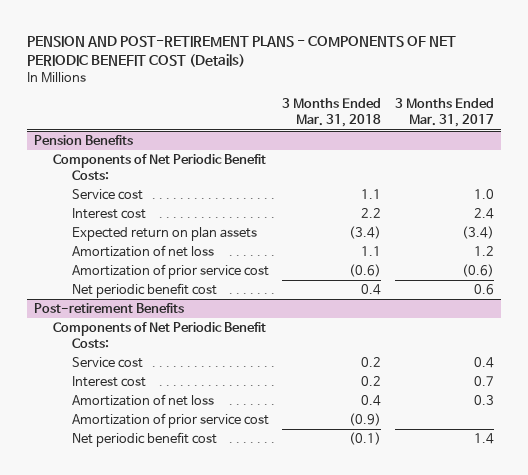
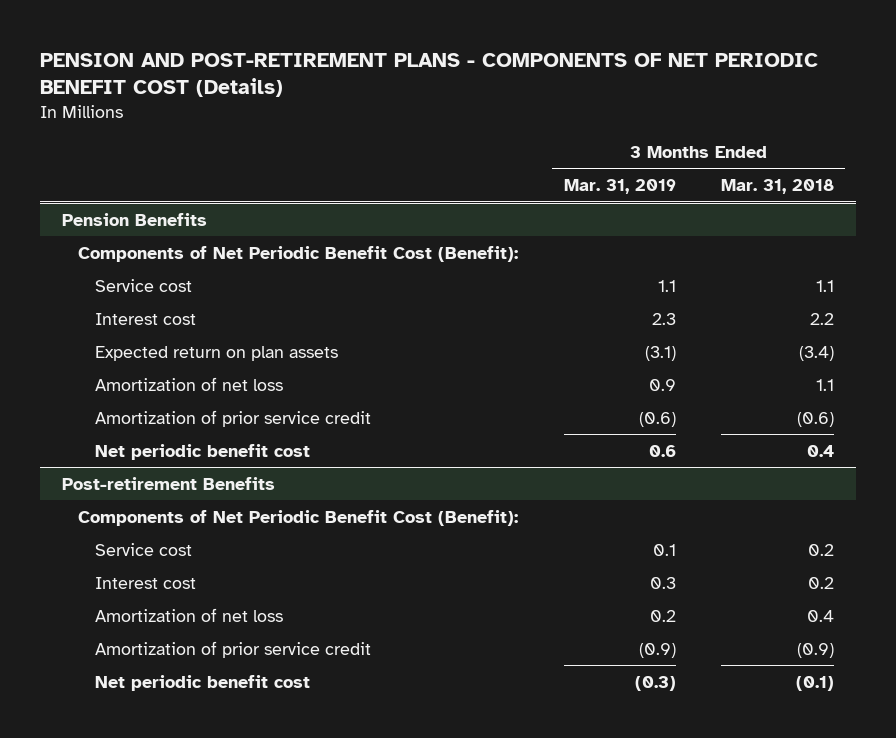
[394,98,494,128] 3 Months Ended Mar. 31, 2017 -> none
none -> [563,179,676,195] Mar. 31, 2019
[52,154,266,181] Components of Net Periodic Benefit Costs: -> [78,245,519,262] Components of Net Periodic Benefit Cost (Benefit):
[71,264,269,280] Amortization of prior service cost -> [94,409,371,427] Amortization of prior service credit
[52,322,266,349] Components of Net Periodic Benefit Costs: -> [78,509,519,526] Components of Net Periodic Benefit Cost (Benefit):
[71,413,269,429] Amortization of prior service cost -> [94,640,371,658] Amortization of prior service credit

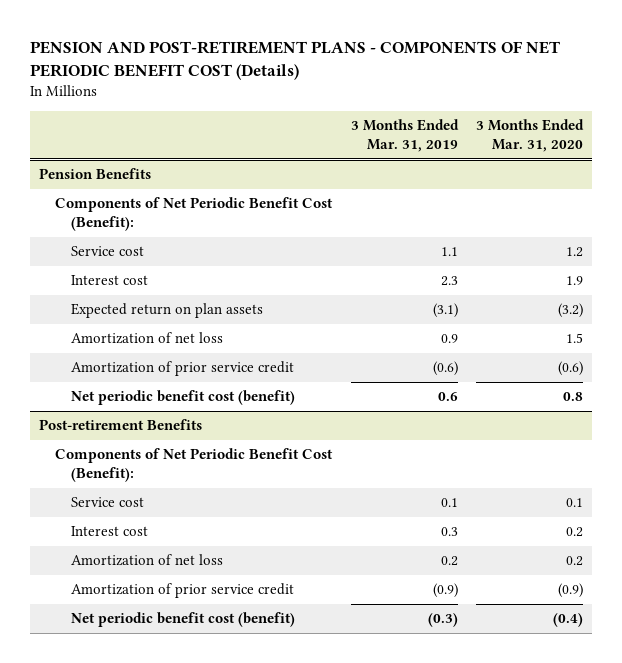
[720,179,834,195] Mar. 31, 2018 -> none
none -> [476,119,585,152] 3 Months Ended Mar. 31, 2020
[94,443,310,460] Net periodic benefit cost -> [71,390,296,406] Net periodic benefit cost (benefit)
[94,674,310,691] Net periodic benefit cost -> [71,612,296,628] Net periodic benefit cost (benefit)

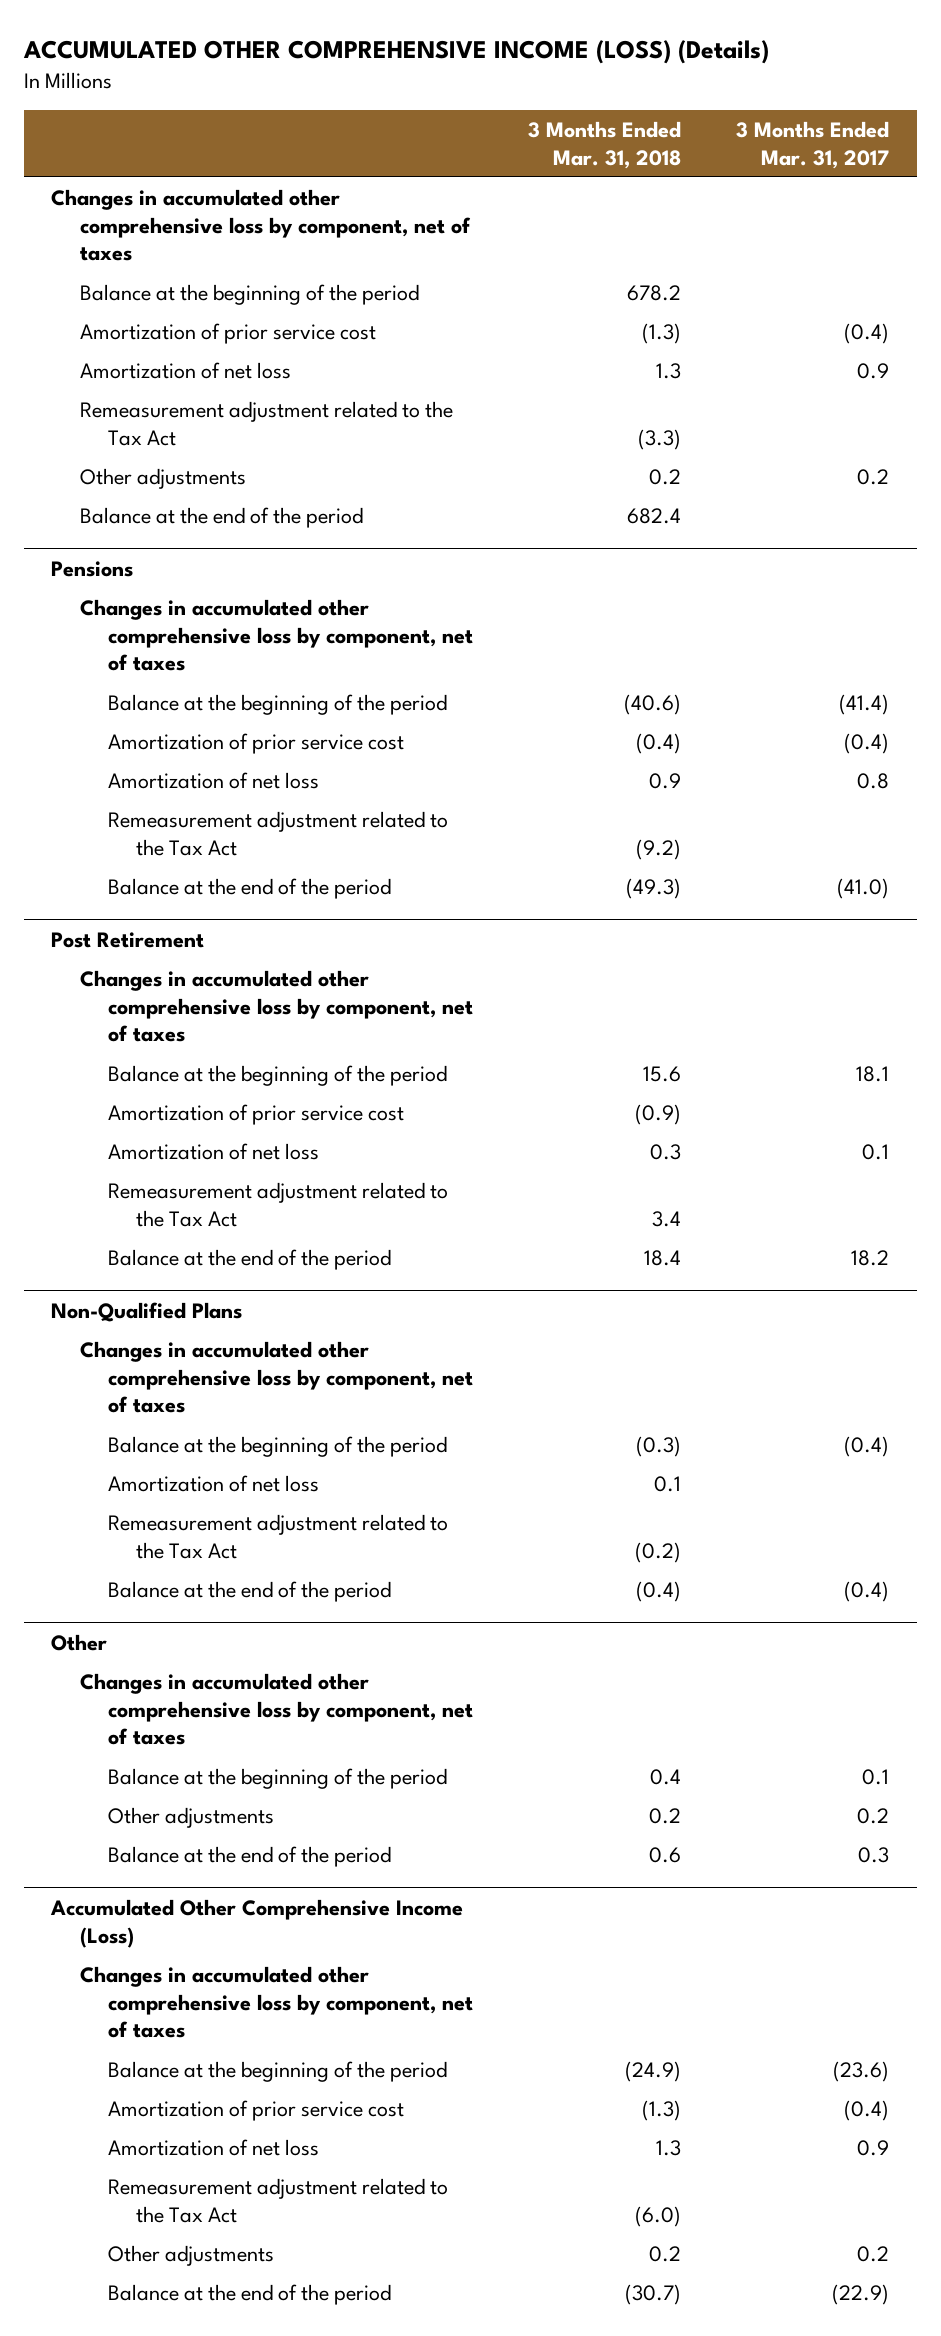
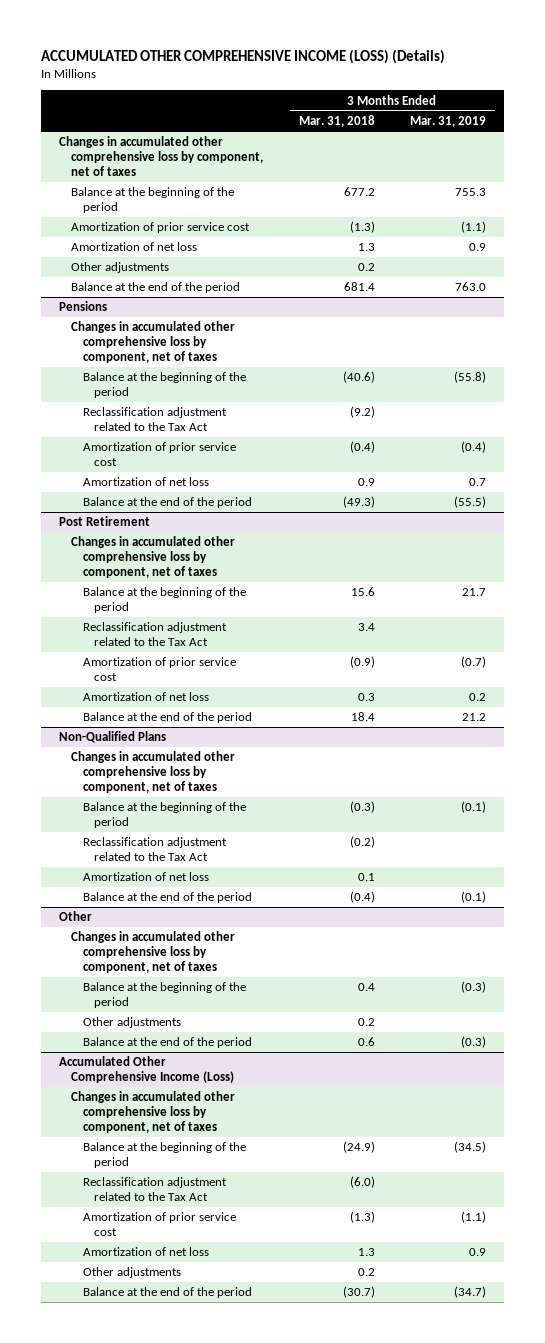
[736,120,890,169] 3 Months Ended Mar. 31, 2017 -> none
none -> [410,116,487,128] Mar. 31, 2019
[627,284,682,301] 678.2 -> [343,187,375,197] 677.2
[79,400,453,446] Remeasurement adjustment related to the Tax Act -> none
[627,507,682,524] 682.4 -> [343,282,375,292] 681.4
none -> [82,407,227,432] Reclassification adjustment related to the Tax Act
[107,810,448,856] Remeasurement adjustment related to the Tax Act -> none
none -> [82,622,227,647] Reclassification adjustment related to the Tax Act
[107,1181,448,1227] Remeasurement adjustment related to the Tax Act -> none
none -> [82,837,227,862] Reclassification adjustment related to the Tax Act
[107,1513,448,1559] Remeasurement adjustment related to the Tax Act -> none
none -> [82,1177,227,1202] Reclassification adjustment related to the Tax Act
[107,2177,448,2223] Remeasurement adjustment related to the Tax Act -> none

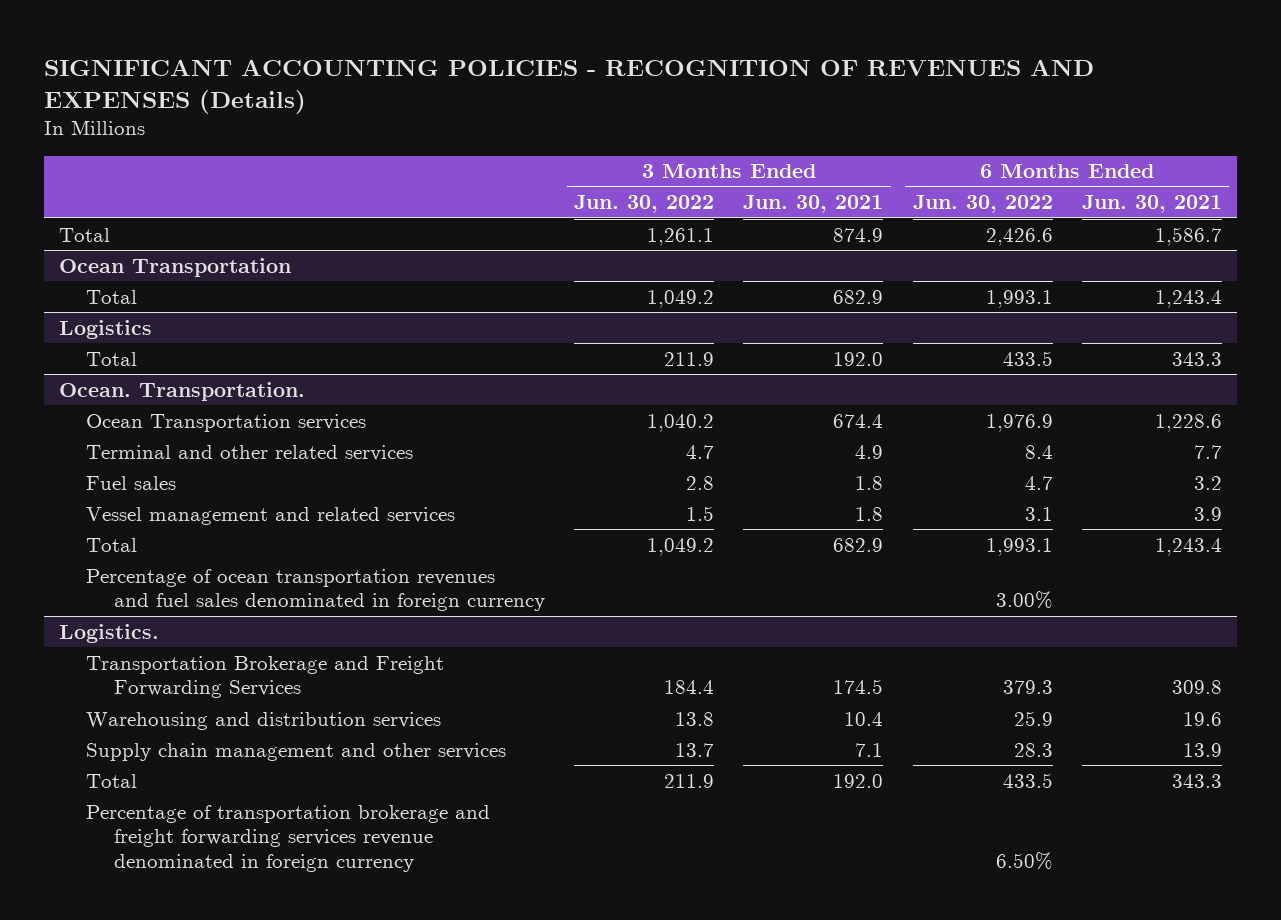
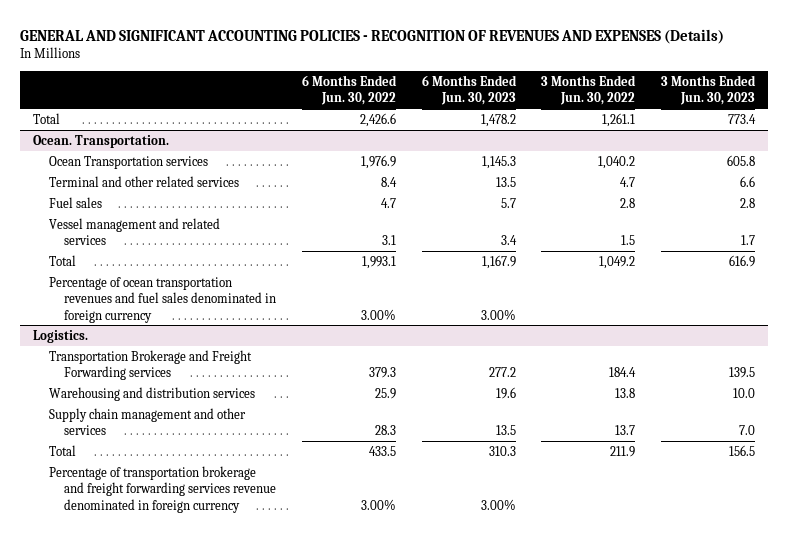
[44,59,1095,114] SIGNIFICANT ACCOUNTING POLICIES - RECOGNITION OF REVENUES AND EXPENSES (Details) -> [20,28,725,44] GENERAL AND SIGNIFICANT ACCOUNTING POLICIES - RECOGNITION OF REVENUES AND EXPENSES (Details)
[743,195,884,214] Jun. 30, 2021 -> none
[1081,195,1222,214] Jun. 30, 2021 -> none
none -> [421,74,517,106] 6 Months Ended Jun. 30, 2023
none -> [661,74,757,106] 3 Months Ended Jun. 30, 2023
[58,257,291,277] Ocean Transportation -> none
[86,289,138,304] Total -> none
[58,319,152,339] Logistics -> none
[86,351,138,366] Total -> none
[86,655,445,699] Transportation Brokerage and Freight Forwarding Services -> [48,349,252,381] Transportation Brokerage and Freight Forwarding services
[995,851,1053,870] 6.50% -> [360,498,396,510] 3.00%

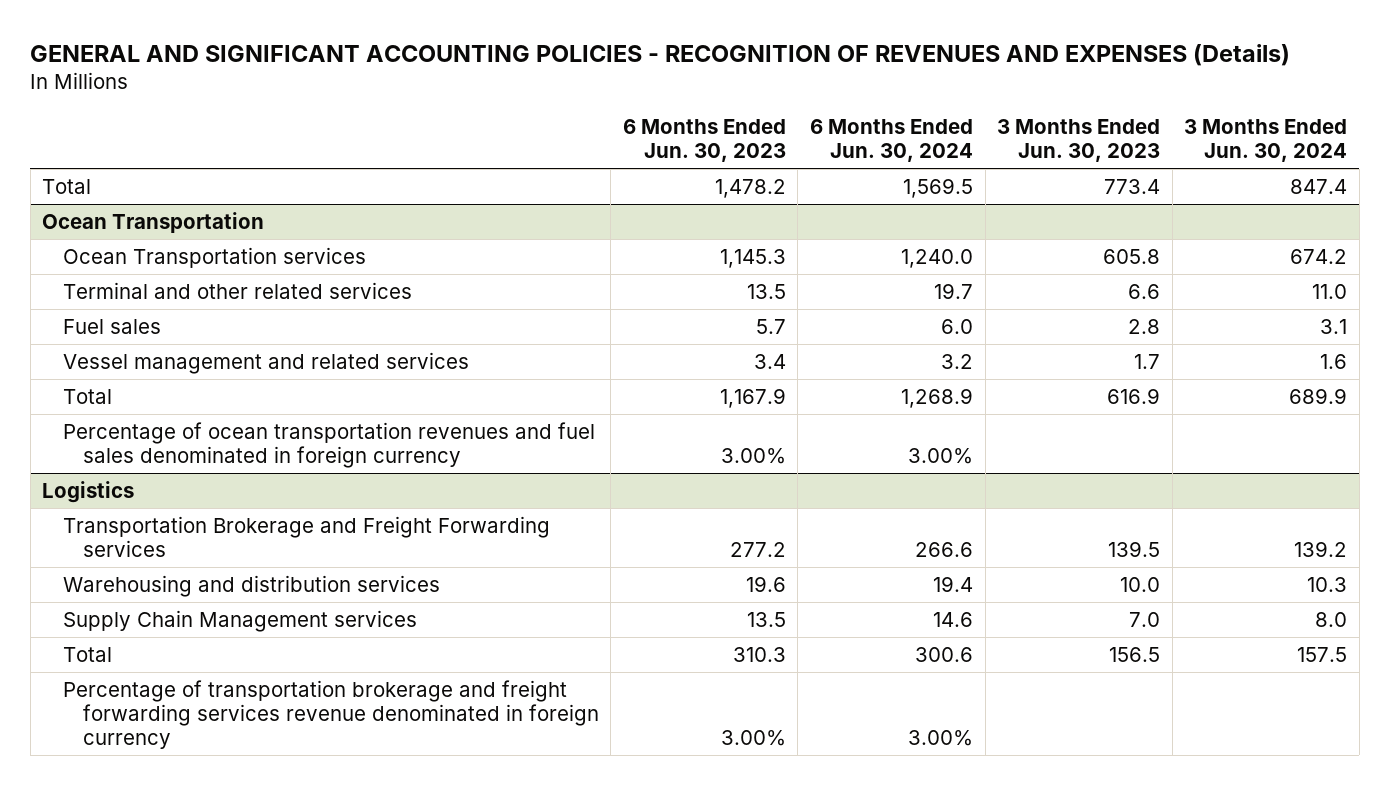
[301,74,397,106] 6 Months Ended Jun. 30, 2022 -> none
[541,74,637,106] 3 Months Ended Jun. 30, 2022 -> none
none -> [809,119,973,163] 6 Months Ended Jun. 30, 2024
none -> [1184,119,1348,163] 3 Months Ended Jun. 30, 2024
[33,134,170,148] Ocean. Transportation. -> [42,211,265,233] Ocean Transportation
[33,329,89,343] Logistics. -> [42,480,135,503] Logistics
[48,407,246,436] Supply chain management and other services -> [62,609,417,632] Supply Chain Management services

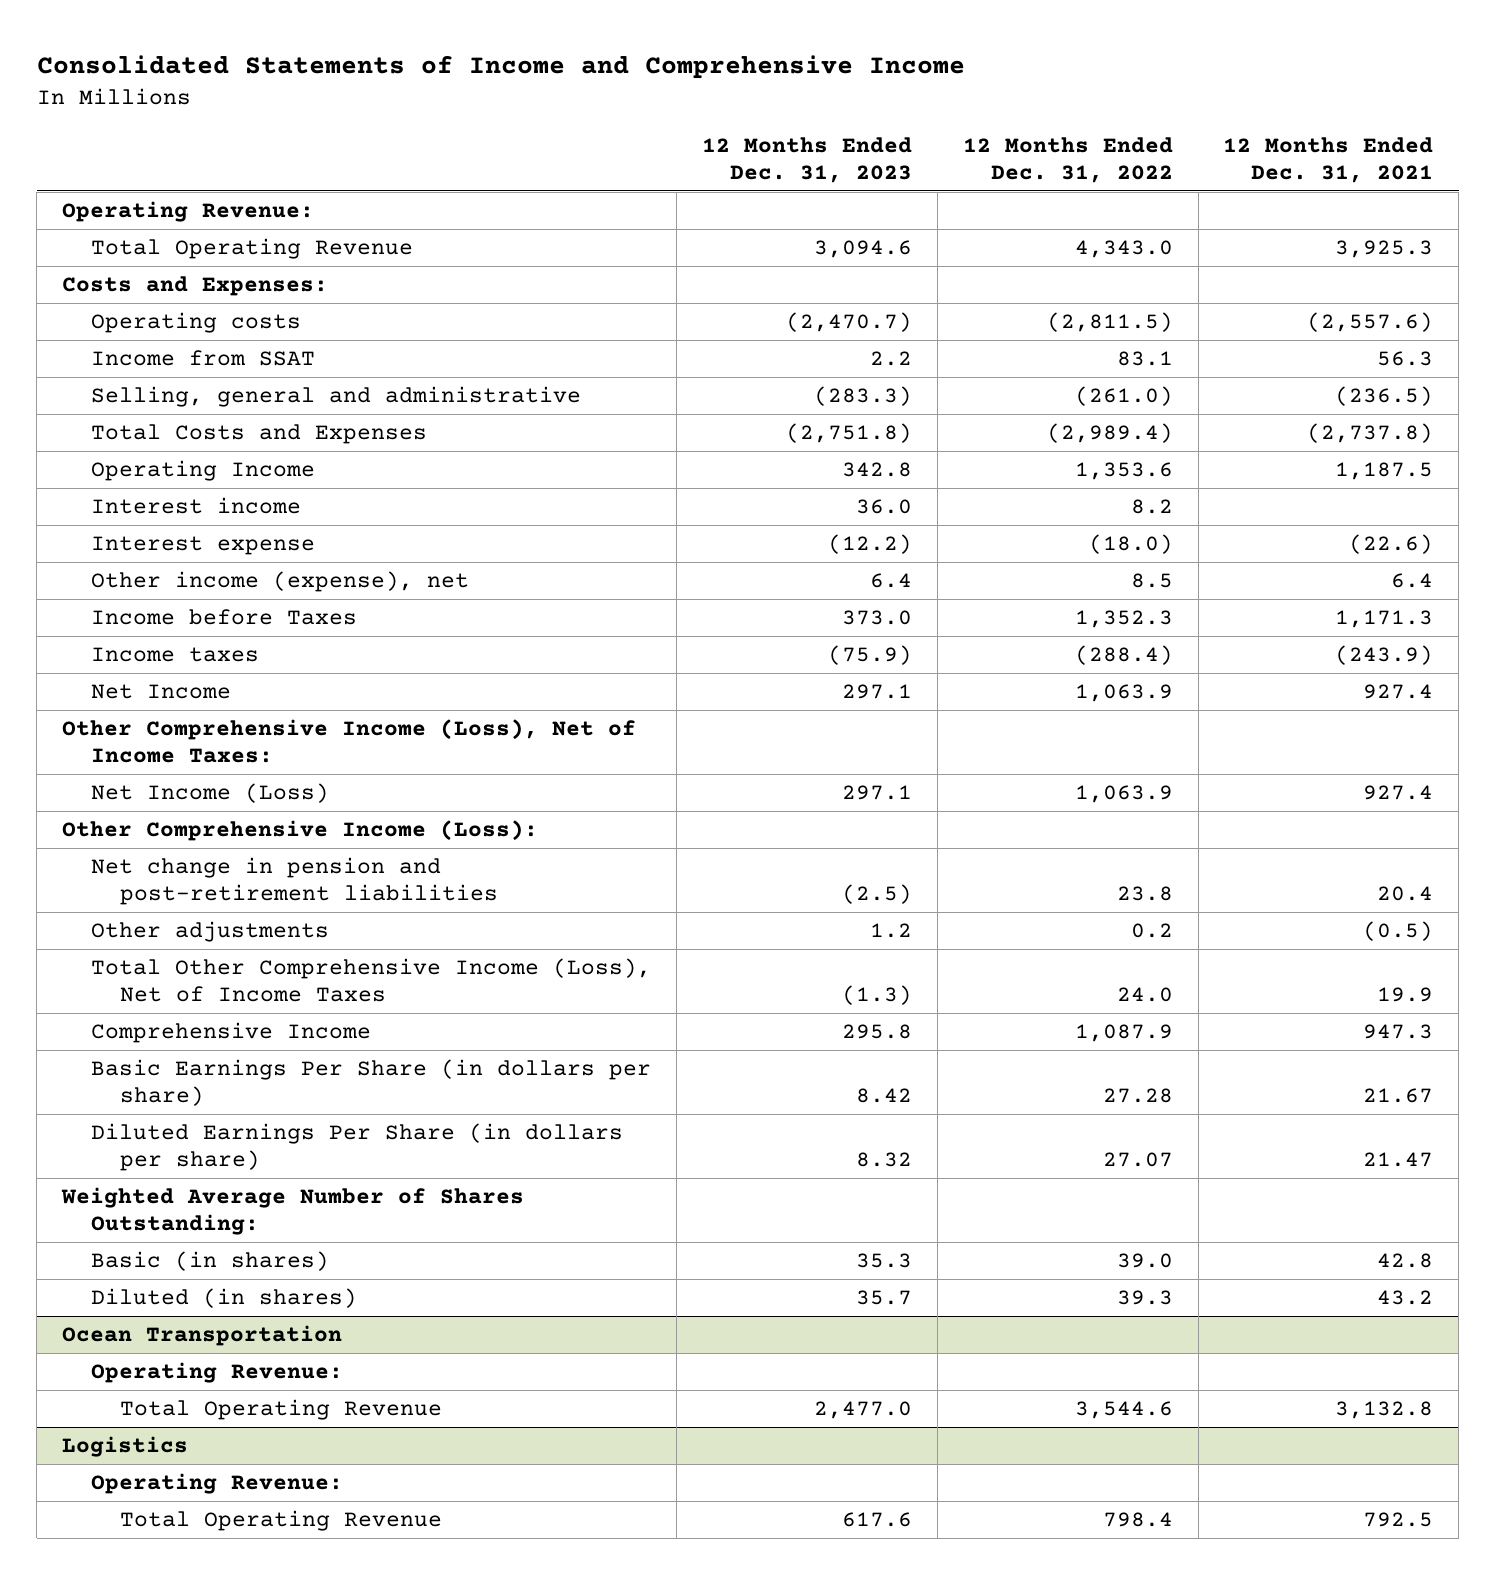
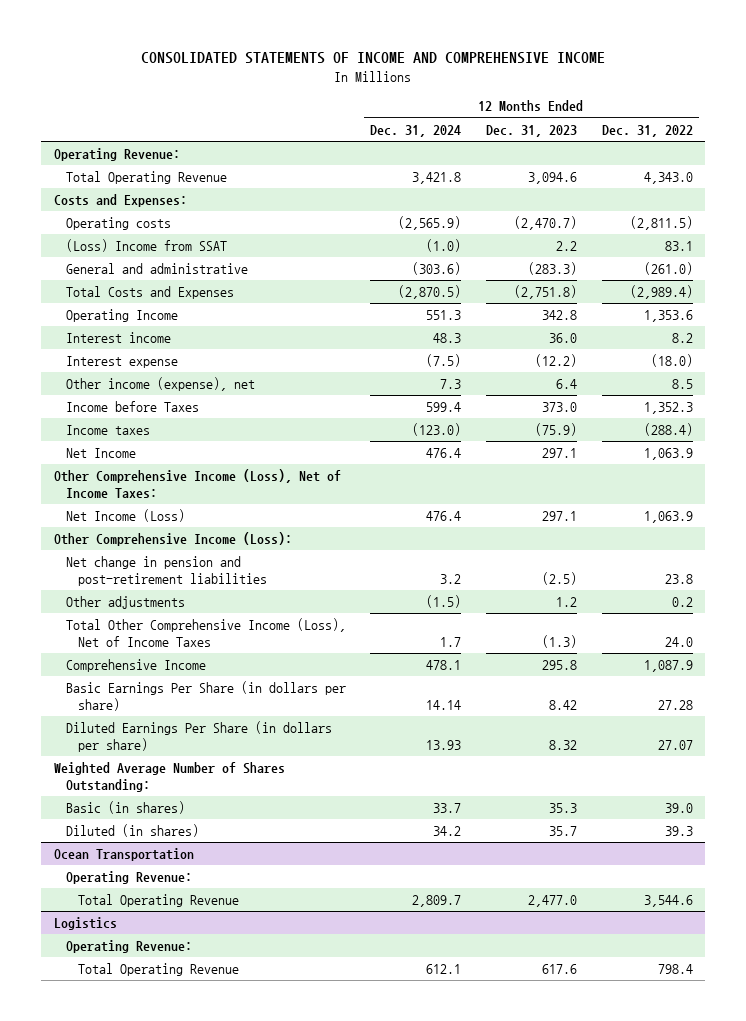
[36,54,965,79] Consolidated Statements of Income and Comprehensive Income -> [141,52,606,65] CONSOLIDATED STATEMENTS OF INCOME AND COMPREHENSIVE INCOME
[1223,137,1434,183] 12 Months Ended Dec. 31, 2021 -> none
none -> [370,124,462,137] Dec. 31, 2024
[91,350,316,367] Income from SSAT -> [65,239,227,253] (Loss) Income from SSAT
[91,386,582,408] Selling, general and administrative -> [65,263,248,275] General and administrative

